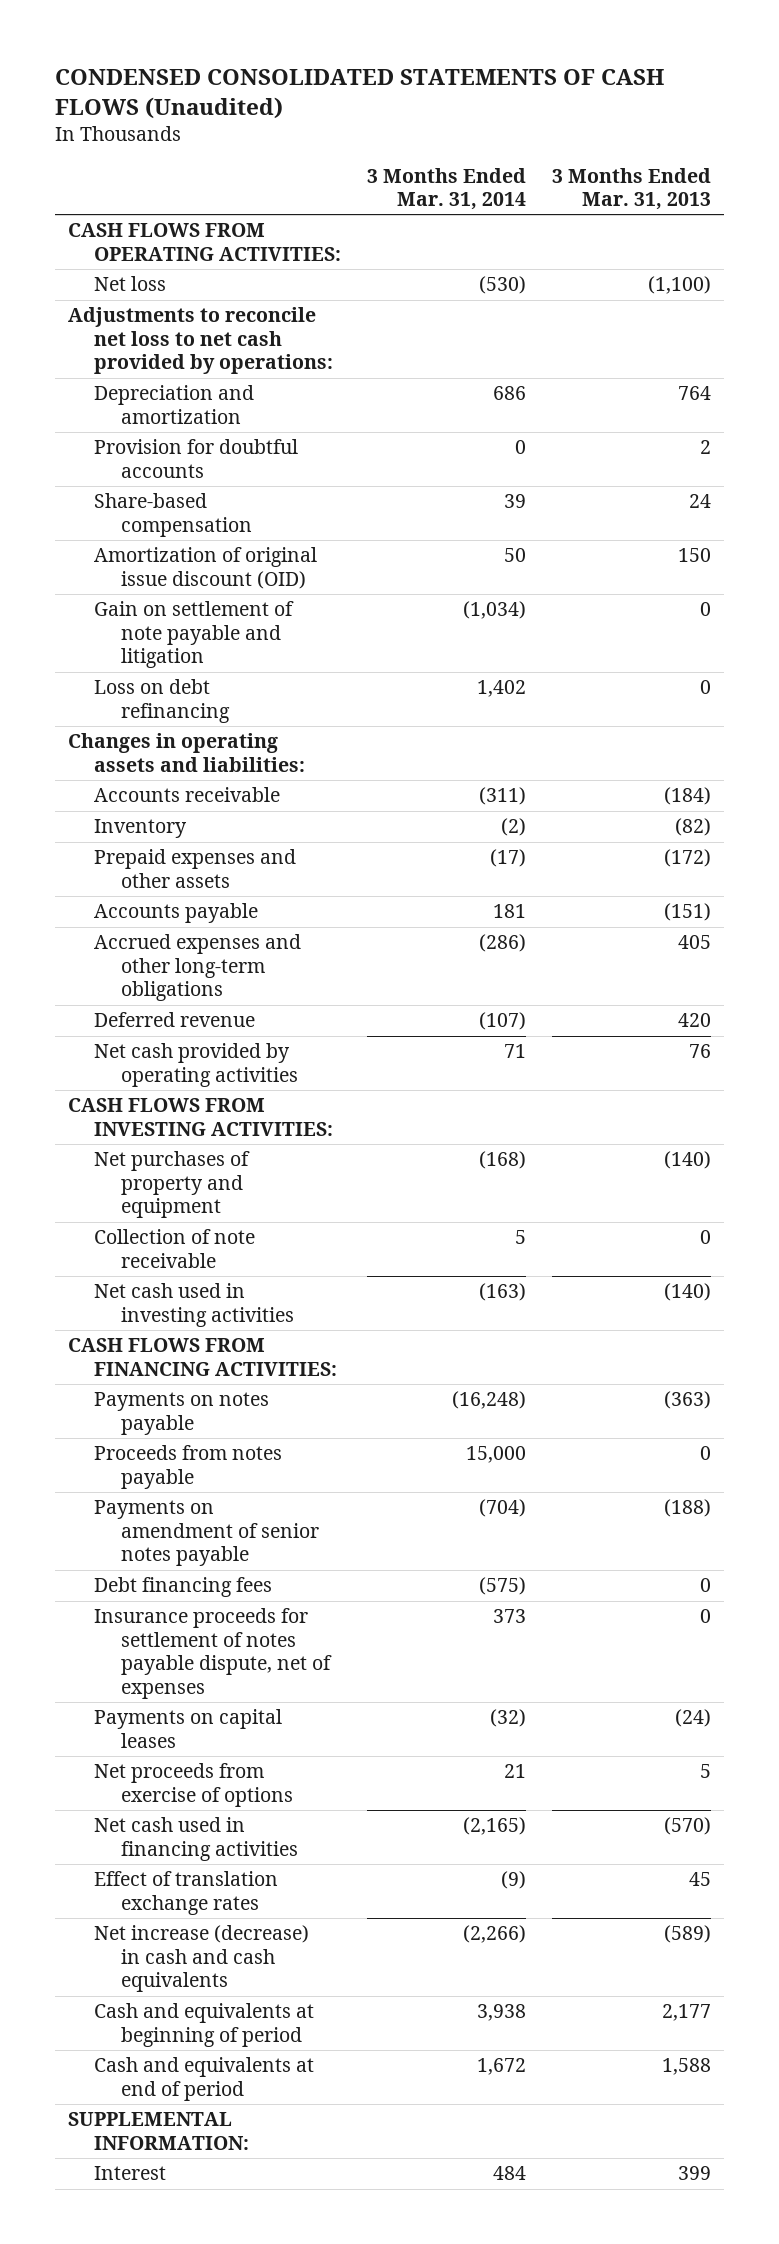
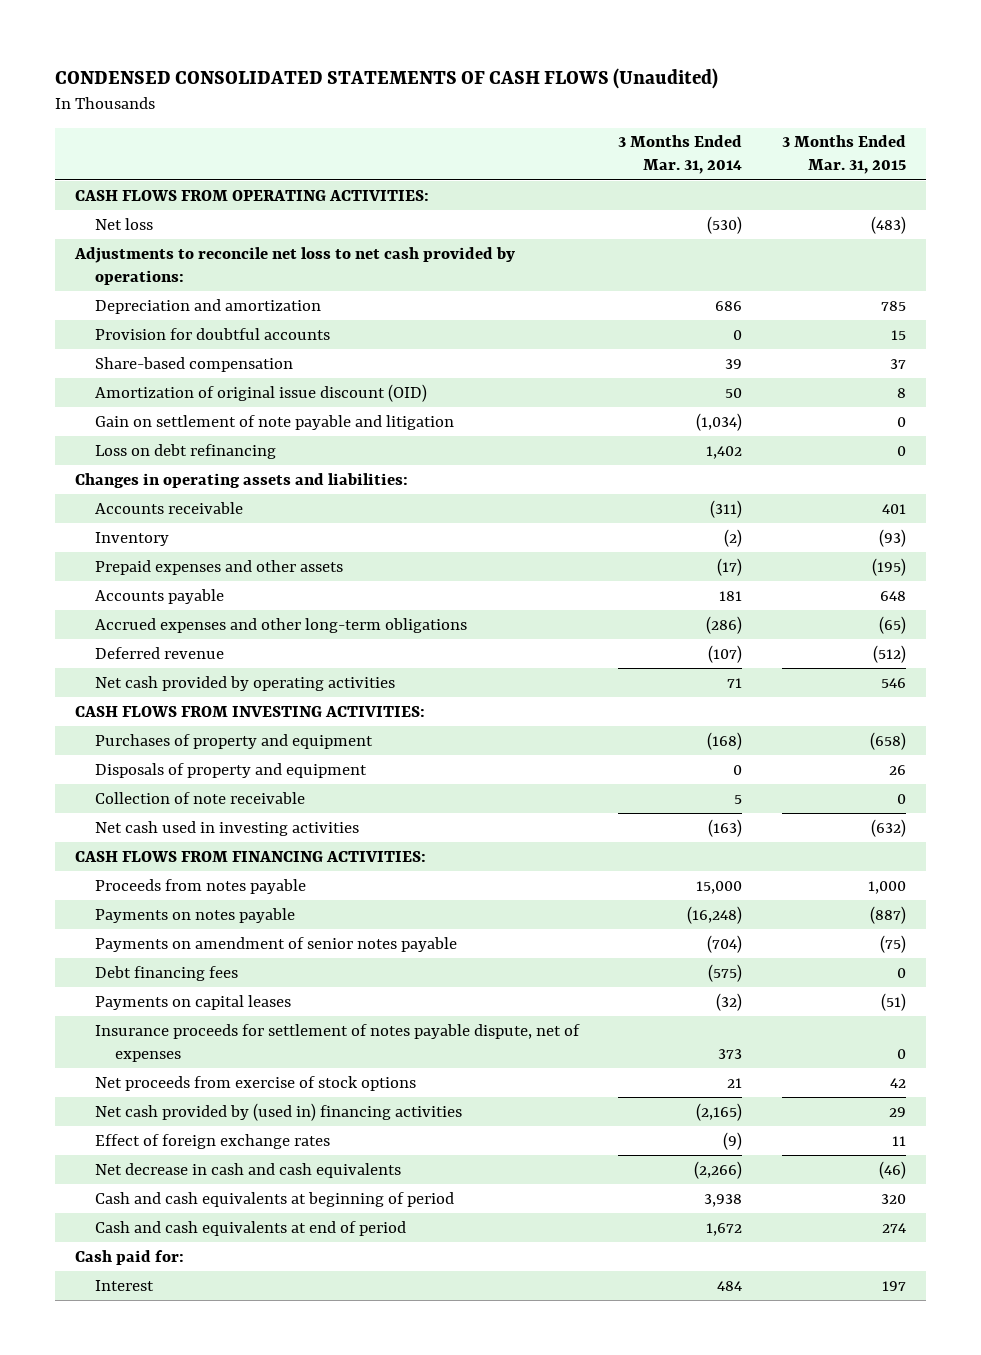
[552,167,712,210] 3 Months Ended Mar. 31, 2013 -> none
none -> [782,135,907,175] 3 Months Ended Mar. 31, 2015
[94,1151,251,1219] Net purchases of property and equipment -> [94,733,373,749] Purchases of property and equipment
none -> [94,762,367,778] Disposals of property and equipment
[94,1392,270,1435] Payments on notes payable -> [94,907,295,923] Payments on notes payable
[67,2112,250,2150] SUPPLEMENTAL INFORMATION: -> none
[94,1608,332,1699] Insurance proceeds for settlement of notes payable dispute, net of expenses -> [94,1023,580,1062] Insurance proceeds for settlement of notes payable dispute, net of expenses
[94,1763,293,1807] Net proceeds from exercise of options -> [94,1075,416,1091] Net proceeds from exercise of stock options
[94,1817,298,1861] Net cash used in financing activities -> [94,1102,462,1121] Net cash provided by (used in) financing activities
[94,1871,279,1915] Effect of translation exchange rates -> [94,1133,330,1149] Effect of foreign exchange rates
[94,1925,310,1993] Net increase (decrease) in cash and cash equivalents -> [94,1162,401,1178] Net decrease in cash and cash equivalents
[94,2003,315,2047] Cash and equivalents at beginning of period -> [94,1191,454,1207] Cash and cash equivalents at beginning of period
[94,2057,315,2101] Cash and equivalents at end of period -> [94,1220,406,1236] Cash and cash equivalents at end of period
none -> [74,1249,184,1265] Cash paid for:

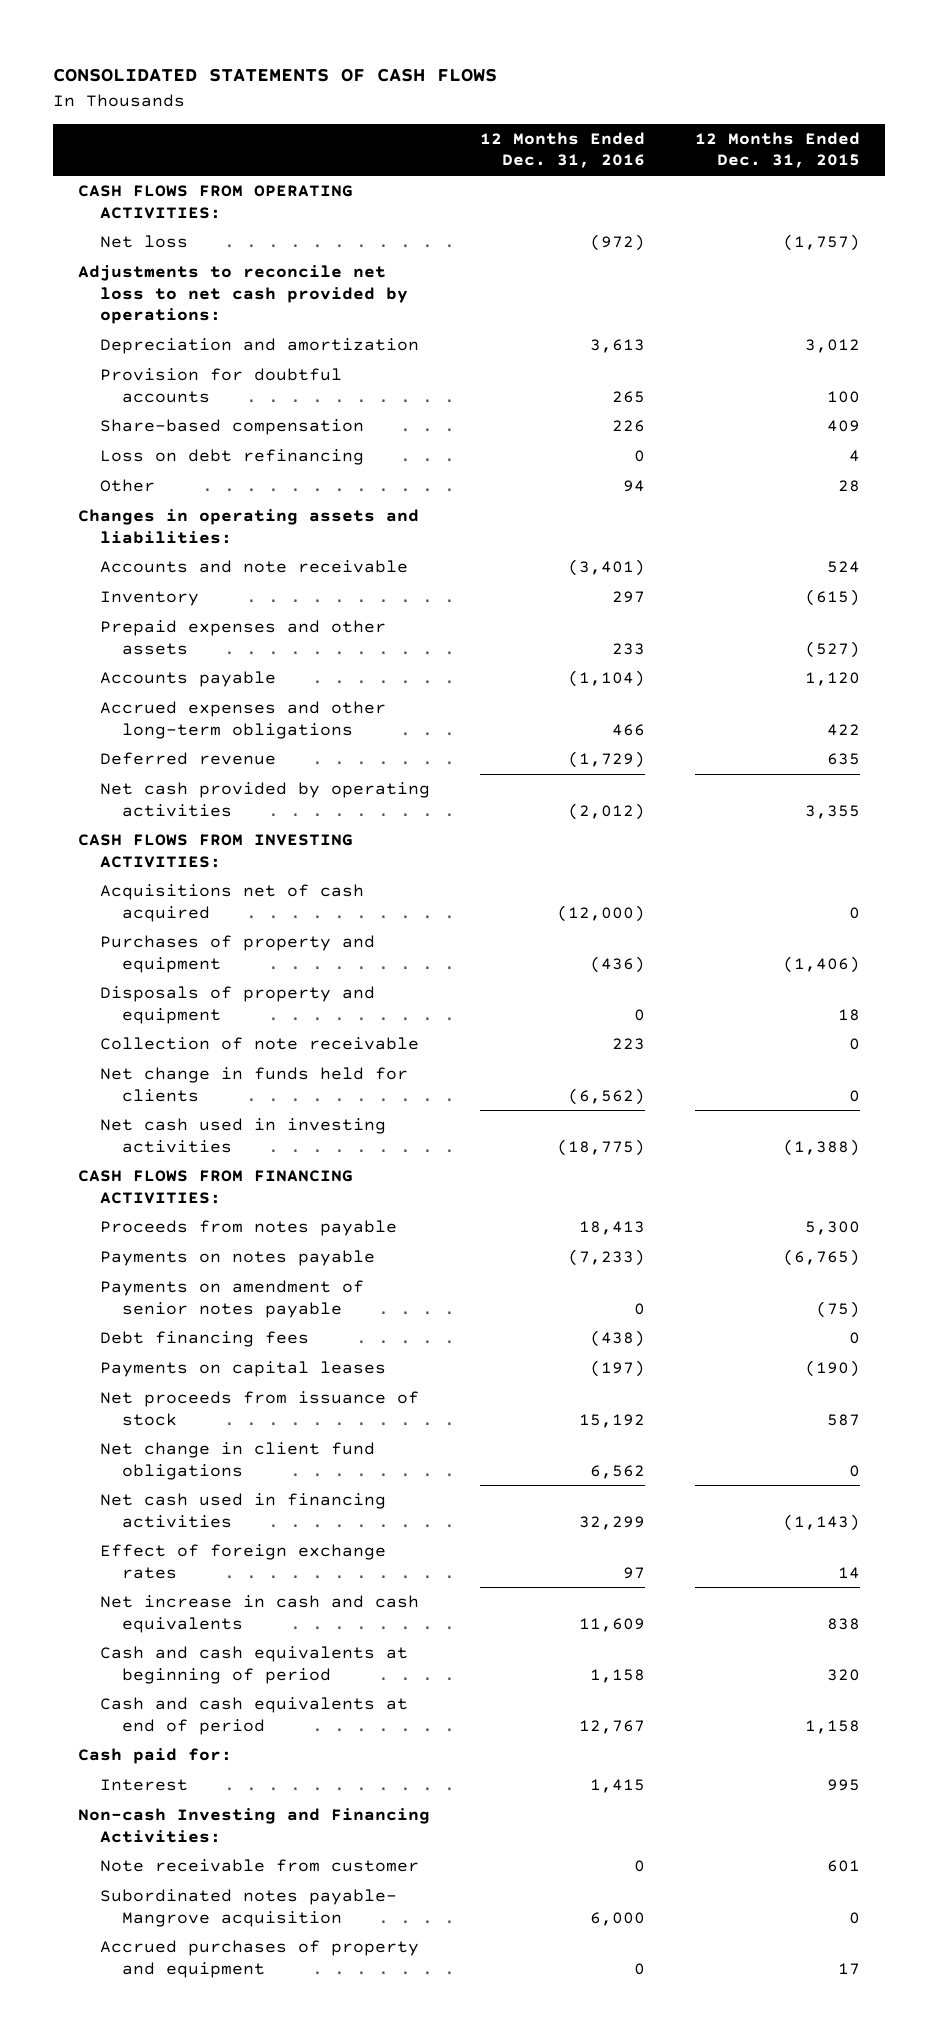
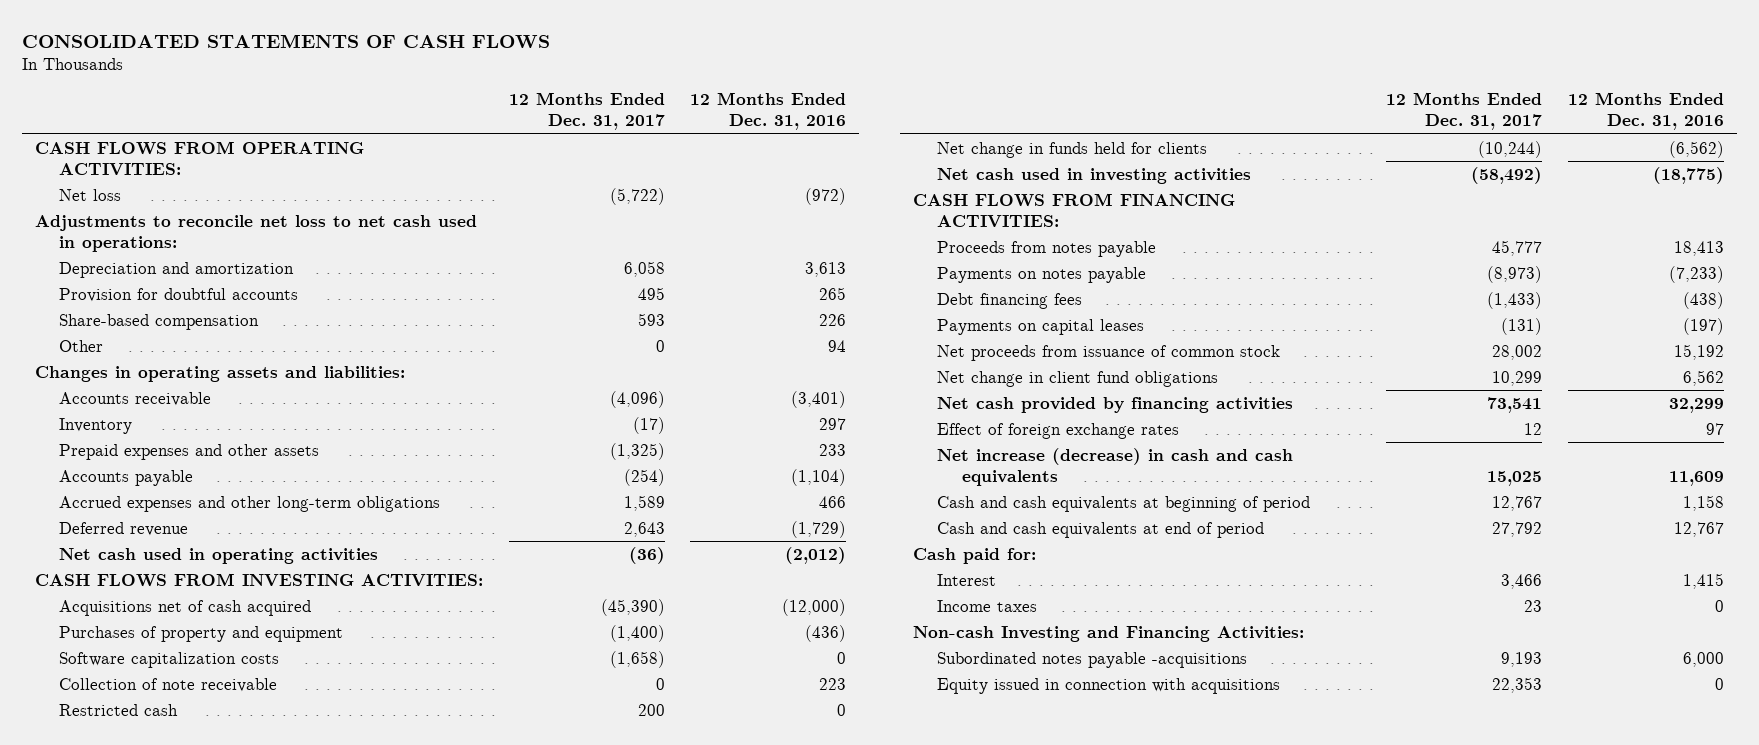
[695,132,861,169] 12 Months Ended Dec. 31, 2015 -> none
none -> [508,92,665,131] 12 Months Ended Dec. 31, 2017
[78,265,409,324] Adjustments to reconcile net loss to net cash provided by operations: -> [34,214,477,252] Adjustments to reconcile net loss to net cash used in operations:
[100,449,365,466] Loss on debt refinancing -> none
[100,560,409,574] Accounts and note receivable -> [59,391,212,406] Accounts receivable
[100,782,431,817] Net cash provided by operating activities -> [59,547,379,564] Net cash used in operating activities
[100,986,376,1024] Disposals of property and equipment -> none
none -> [59,651,280,668] Software capitalization costs
none -> [59,703,179,716] Restricted cash
[100,1280,365,1318] Payments on amendment of senior notes payable -> none
[100,1391,420,1426] Net proceeds from issuance of stock -> [937,344,1281,361] Net proceeds from issuance of common stock
[100,1493,387,1528] Net cash used in financing activities -> [937,396,1294,413] Net cash provided by financing activities
[100,1595,420,1633] Net increase in cash and cash equivalents -> [937,447,1294,486] Net increase (decrease) in cash and cash equivalents
none -> [937,599,1038,612] Income taxes
[100,1859,420,1873] Note receivable from customer -> none
[100,1940,420,1978] Accrued purchases of property and equipment -> none
[100,1889,398,1927] Subordinated notes payable- Mangrove acquisition -> [937,651,1248,668] Subordinated notes payable -acquisitions
none -> [937,677,1281,694] Equity issued in connection with acquisitions

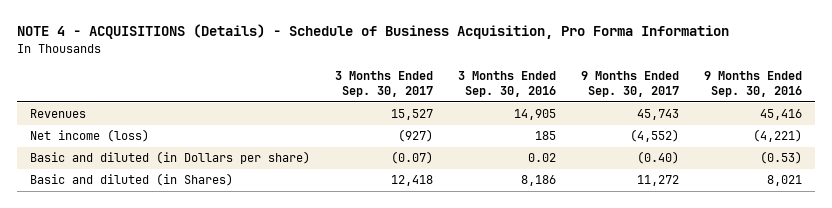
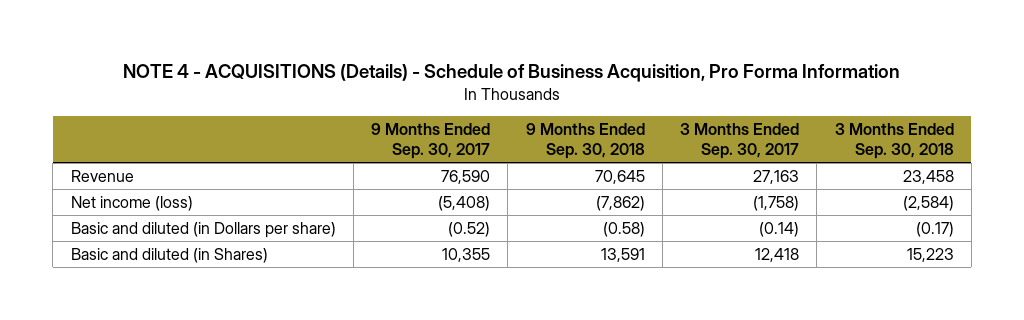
[458,71,557,98] 3 Months Ended Sep. 30, 2016 -> none
[704,71,803,98] 9 Months Ended Sep. 30, 2016 -> none
none -> [525,123,645,160] 9 Months Ended Sep. 30, 2018
none -> [834,123,954,160] 3 Months Ended Sep. 30, 2018
[29,109,86,119] Revenues -> none
none -> [70,169,134,182] Revenue
[398,129,434,143] (927) -> [753,195,800,211] (1,758)
[630,129,680,143] (4,552) -> [438,195,491,211] (5,408)
[391,151,434,165] (0.07) -> [759,221,800,237] (0.14)
[637,151,680,165] (0.40) -> [448,221,491,237] (0.52)
[637,175,680,187] 11,272 -> [442,247,491,262] 10,355

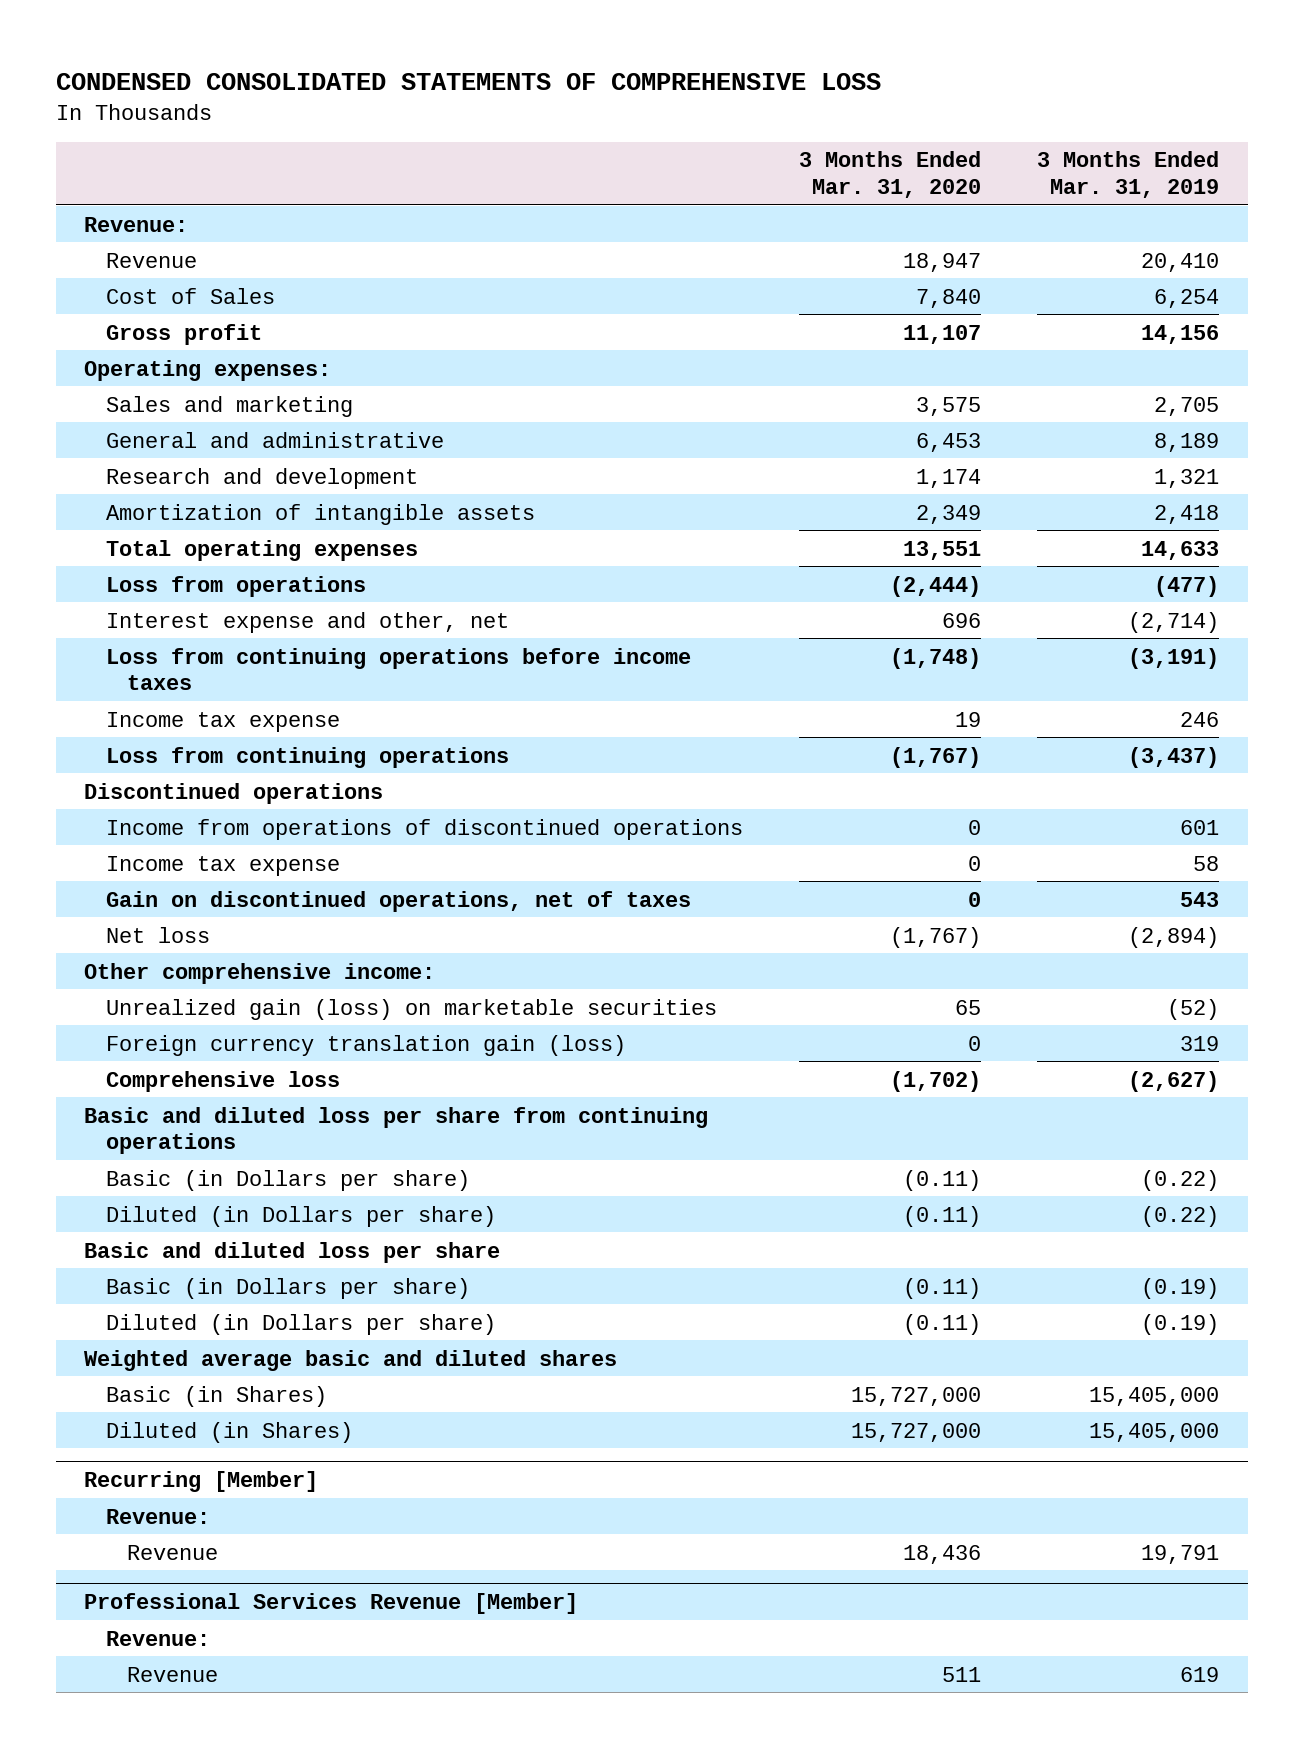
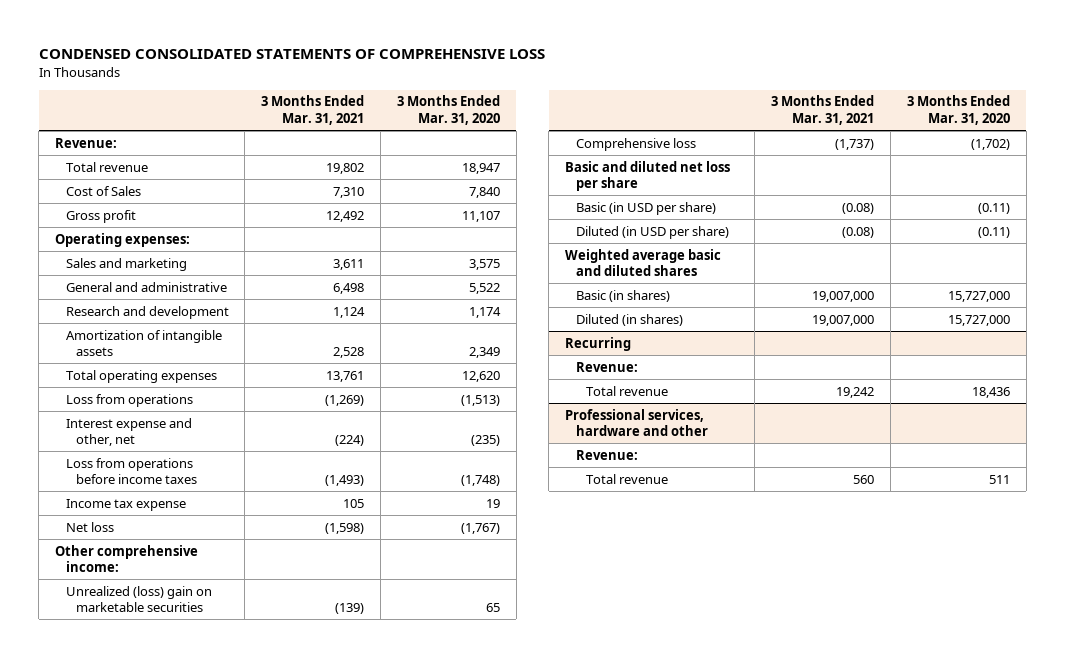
[1037,151,1220,198] 3 Months Ended Mar. 31, 2019 -> none
none -> [261,95,365,125] 3 Months Ended Mar. 31, 2021
[105,252,197,268] Revenue -> [65,161,148,172] Total revenue
[916,432,982,452] 6,453 -> [468,282,500,294] 5,522
[903,540,982,560] 13,551 -> [461,370,500,382] 12,620
[890,575,982,597] (2,444) -> [460,394,500,406] (1,513)
[942,612,982,628] 696 -> [470,435,500,447] (235)
[105,647,691,690] Loss from continuing operations before income taxes -> [65,457,197,485] Loss from operations before income taxes
[105,746,509,768] Loss from continuing operations -> none
[83,782,383,804] Discontinued operations -> none
[105,818,743,840] Income from operations of discontinued operations -> none
[105,855,340,876] Income tax expense -> none
[105,890,691,912] Gain on discontinued operations, net of taxes -> none
[105,1034,626,1056] Foreign currency translation gain (loss) -> none
[105,998,717,1020] Unrealized gain (loss) on marketable securities -> [65,585,212,613] Unrealized (loss) gain on marketable securities
[83,1106,708,1154] Basic and diluted loss per share from continuing operations -> none
[105,1169,470,1191] Basic (in Dollars per share) -> none
[105,1205,496,1227] Diluted (in Dollars per share) -> none
[83,1241,500,1263] Basic and diluted loss per share -> [565,160,731,192] Basic and diluted net loss per share
[105,1277,470,1299] Basic (in Dollars per share) -> [575,201,716,215] Basic (in USD per share)
[105,1313,496,1335] Diluted (in Dollars per share) -> [575,225,729,239] Diluted (in USD per share)
[105,1385,327,1407] Basic (in Shares) -> [575,289,670,302] Basic (in shares)
[105,1421,353,1443] Diluted (in Shares) -> [575,313,683,326] Diluted (in shares)
[83,1470,318,1492] Recurring [Member] -> [565,336,632,351] Recurring
[127,1544,219,1560] Revenue -> [586,385,669,396] Total revenue
[83,1592,578,1614] Professional Services Revenue [Member] -> [565,408,708,437] Professional services, hardware and other
[127,1666,219,1682] Revenue -> [586,473,669,484] Total revenue

